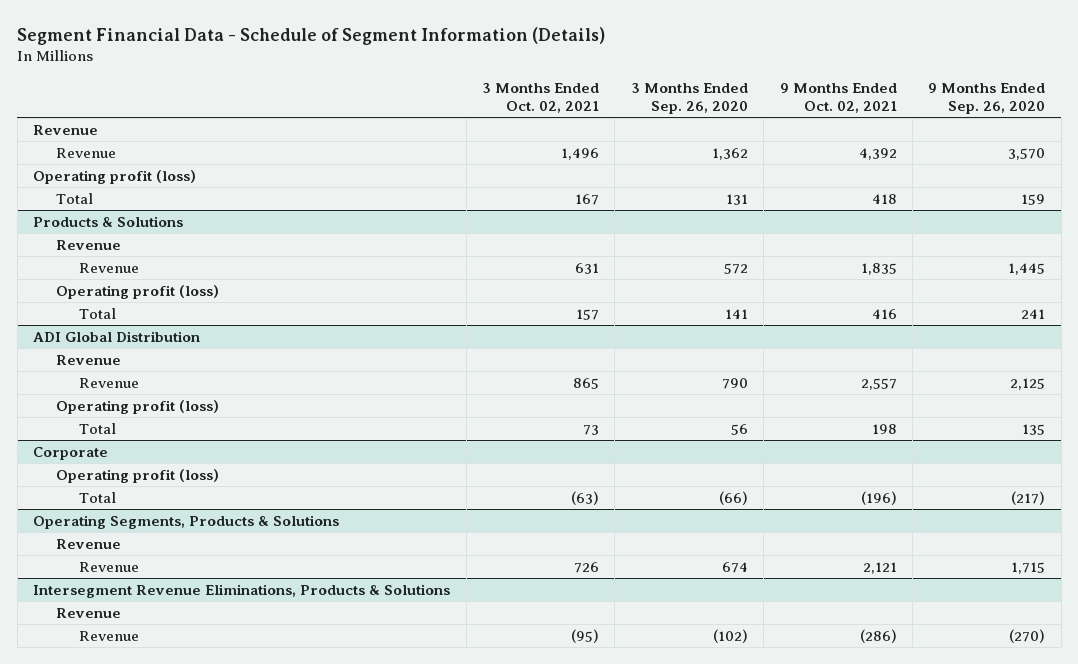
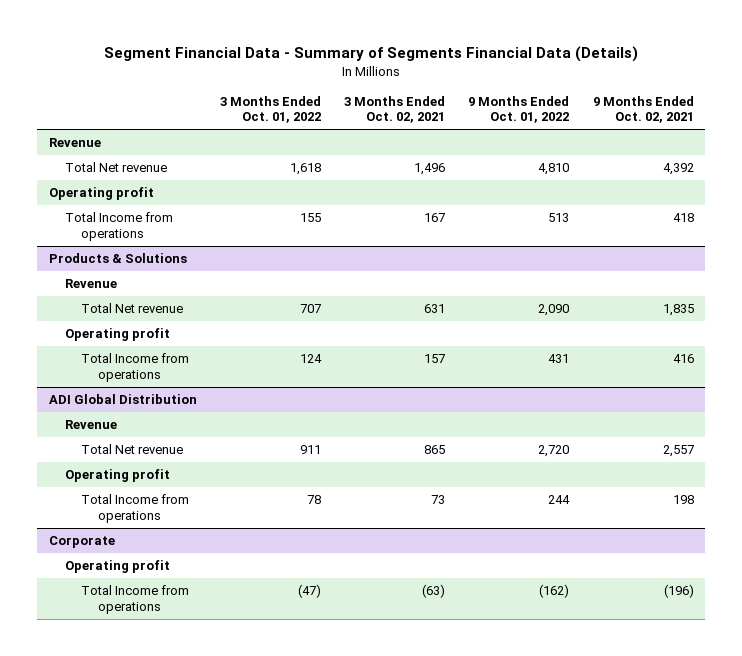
[17,26,606,45] Segment Financial Data - Schedule of Segment Information (Details) -> [104,45,639,62] Segment Financial Data - Summary of Segments Financial Data (Details)
[630,82,748,114] 3 Months Ended Sep. 26, 2020 -> none
[928,82,1046,114] 9 Months Ended Sep. 26, 2020 -> none
none -> [219,96,321,124] 3 Months Ended Oct. 01, 2022
none -> [468,96,570,124] 9 Months Ended Oct. 01, 2022
[56,147,117,158] Revenue -> [65,162,168,173] Total Net revenue
[33,169,197,184] Operating profit (loss) -> [48,187,154,201] Operating profit
[56,192,94,204] Total -> [65,212,174,241] Total Income from operations
[79,262,140,273] Revenue -> [81,303,184,314] Total Net revenue
[56,284,220,299] Operating profit (loss) -> [65,328,171,342] Operating profit
[79,307,117,319] Total -> [81,353,190,382] Total Income from operations
[79,377,140,388] Revenue -> [81,444,184,455] Total Net revenue
[56,399,220,414] Operating profit (loss) -> [65,469,171,483] Operating profit
[79,422,117,434] Total -> [81,494,190,523] Total Income from operations
[33,514,340,529] Operating Segments, Products & Solutions -> none
[56,538,122,549] Revenue -> none
[79,561,140,572] Revenue -> none
[33,583,451,598] Intersegment Revenue Eliminations, Products & Solutions -> none
[56,607,122,618] Revenue -> none
[79,630,140,641] Revenue -> none
[56,468,220,483] Operating profit (loss) -> [65,560,171,574] Operating profit
[79,491,117,503] Total -> [81,585,190,614] Total Income from operations

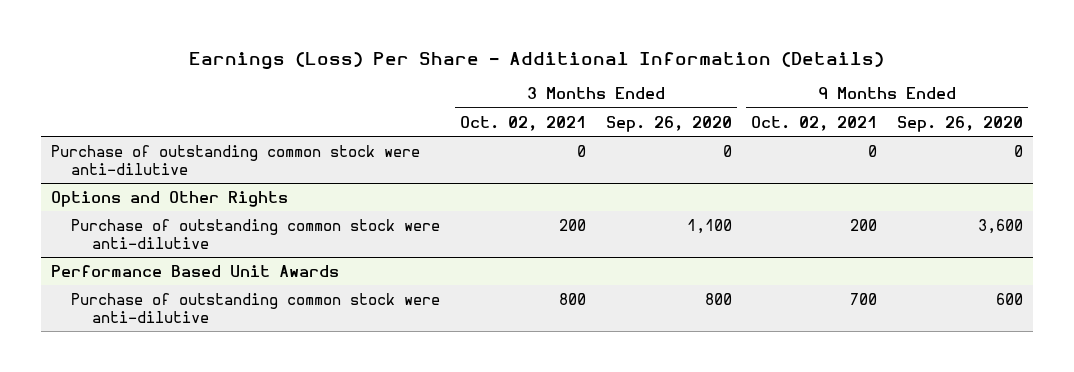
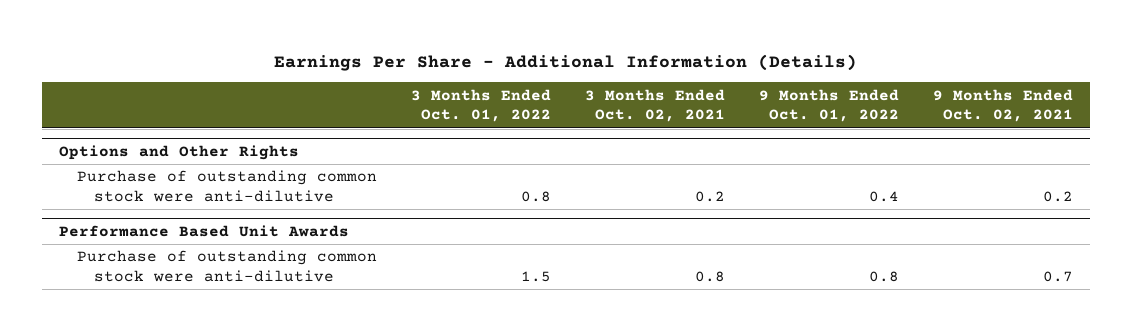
[189,51,885,70] Earnings (Loss) Per Share - Additional Information (Details) -> [274,53,858,71] Earnings Per Share - Additional Information (Details)
[605,115,732,132] Sep. 26, 2020 -> none
[896,115,1023,132] Sep. 26, 2020 -> none
none -> [410,88,551,123] 3 Months Ended Oct. 01, 2022
none -> [758,88,899,123] 9 Months Ended Oct. 01, 2022
[51,144,421,175] Purchase of outstanding common stock were anti-dilutive -> none
[559,218,587,231] 200 -> [694,190,725,202] 0.2
[850,218,878,231] 200 -> [1042,190,1073,202] 0.2
[559,292,587,305] 800 -> [694,270,725,282] 0.8
[850,292,878,305] 700 -> [1042,270,1073,282] 0.7

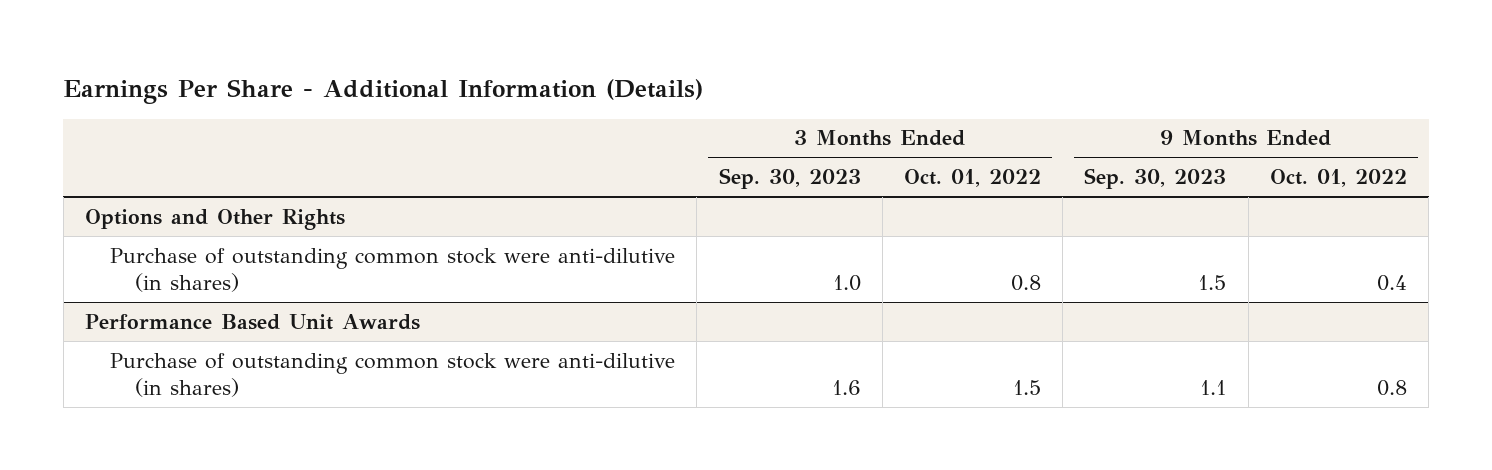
[584,88,725,123] 3 Months Ended Oct. 02, 2021 -> none
[932,88,1073,123] 9 Months Ended Oct. 02, 2021 -> none
none -> [718,168,861,190] Sep. 30, 2023
none -> [1084,168,1227,190] Sep. 30, 2023
[76,170,377,202] Purchase of outstanding common stock were anti-dilutive -> [110,247,676,292] Purchase of outstanding common stock were anti-dilutive (in shares)
[76,250,377,282] Purchase of outstanding common stock were anti-dilutive -> [110,352,676,397] Purchase of outstanding common stock were anti-dilutive (in shares)

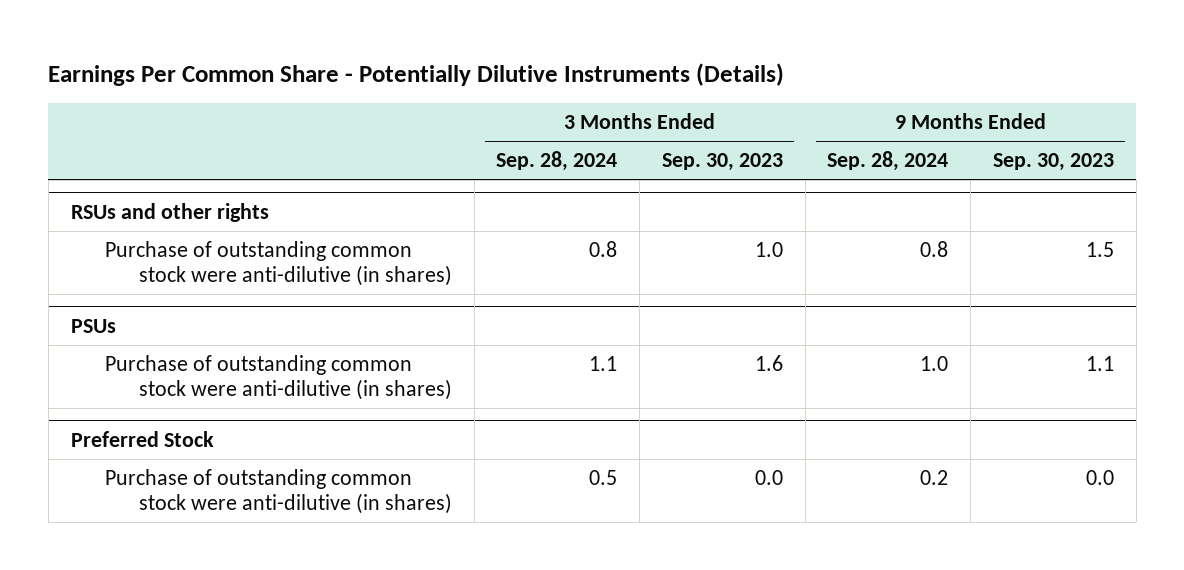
[63,78,704,104] Earnings Per Share - Additional Information (Details) -> [48,62,785,86] Earnings Per Common Share - Potentially Dilutive Instruments (Details)
[904,169,1042,188] Oct. 01, 2022 -> none
[1269,169,1407,188] Oct. 01, 2022 -> none
none -> [496,151,618,172] Sep. 28, 2024
none -> [827,151,949,172] Sep. 28, 2024
[85,208,346,230] Options and Other Rights -> [70,202,269,222] RSUs and other rights
[85,313,421,330] Performance Based Unit Awards -> [70,318,116,333] PSUs
none -> [70,430,214,447] Preferred Stock
none -> [104,469,452,515] Purchase of outstanding common stock were anti-dilutive (in shares)

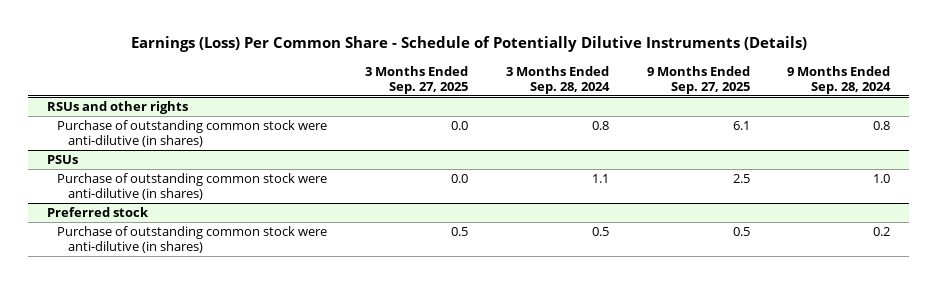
[48,62,785,86] Earnings Per Common Share - Potentially Dilutive Instruments (Details) -> [130,36,807,53] Earnings (Loss) Per Common Share - Schedule of Potentially Dilutive Instruments (Details)
[661,153,783,172] Sep. 30, 2023 -> none
[992,153,1114,172] Sep. 30, 2023 -> none
none -> [365,65,469,94] 3 Months Ended Sep. 27, 2025
none -> [646,65,750,94] 9 Months Ended Sep. 27, 2025
[70,430,214,447] Preferred Stock -> [47,207,150,218] Preferred stock

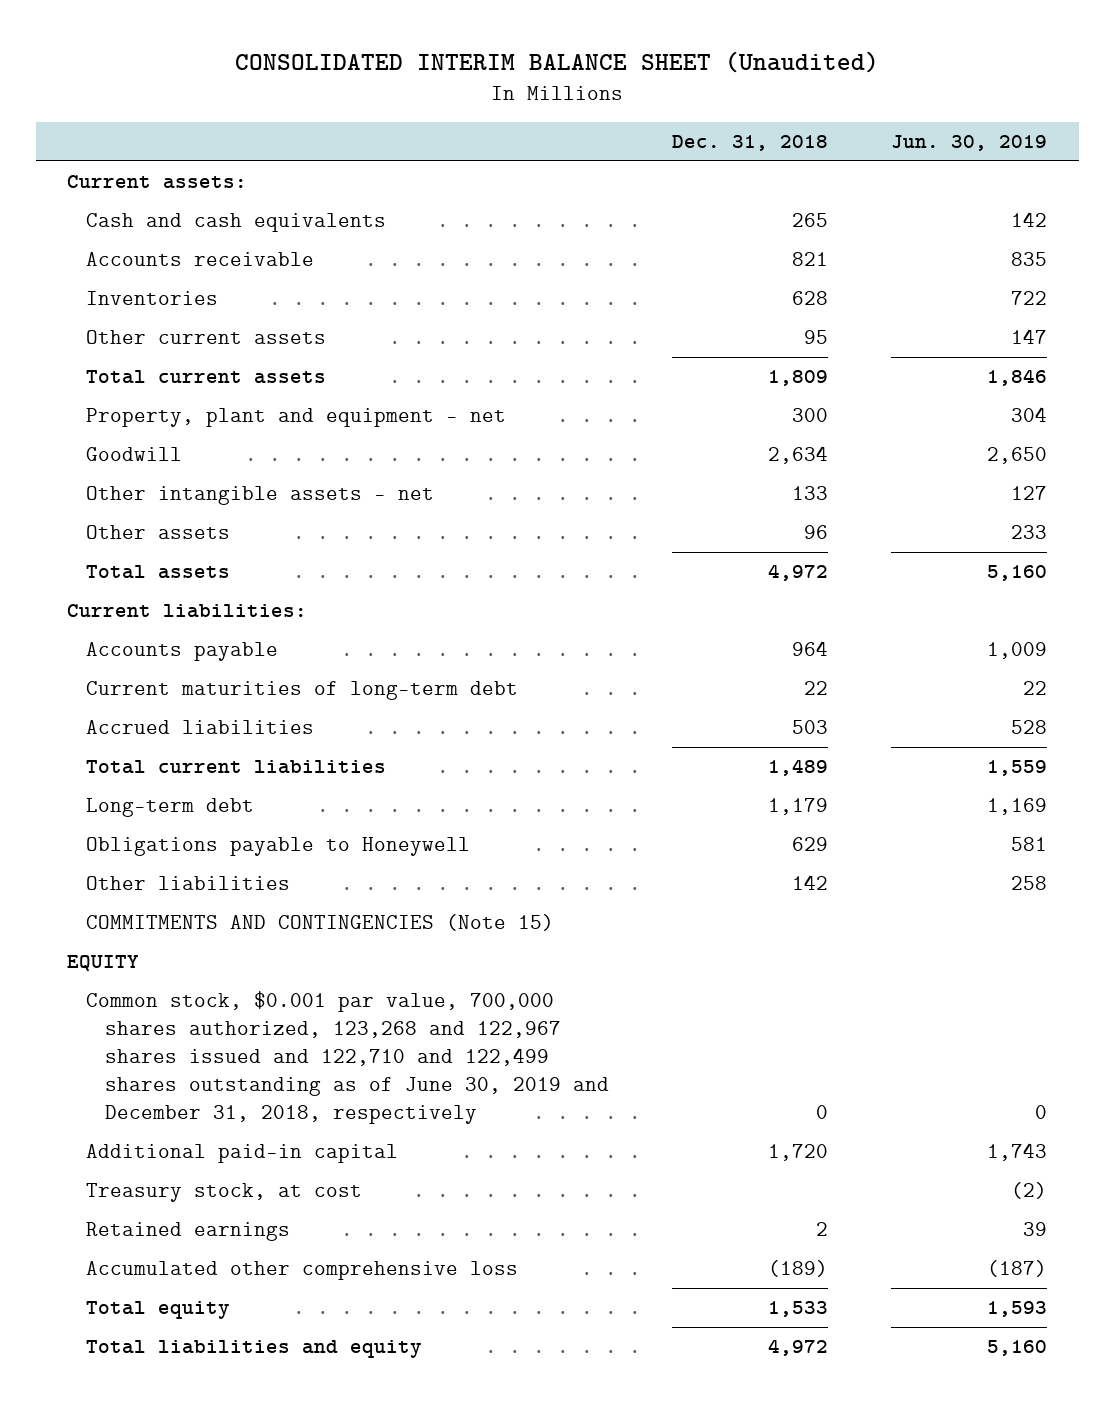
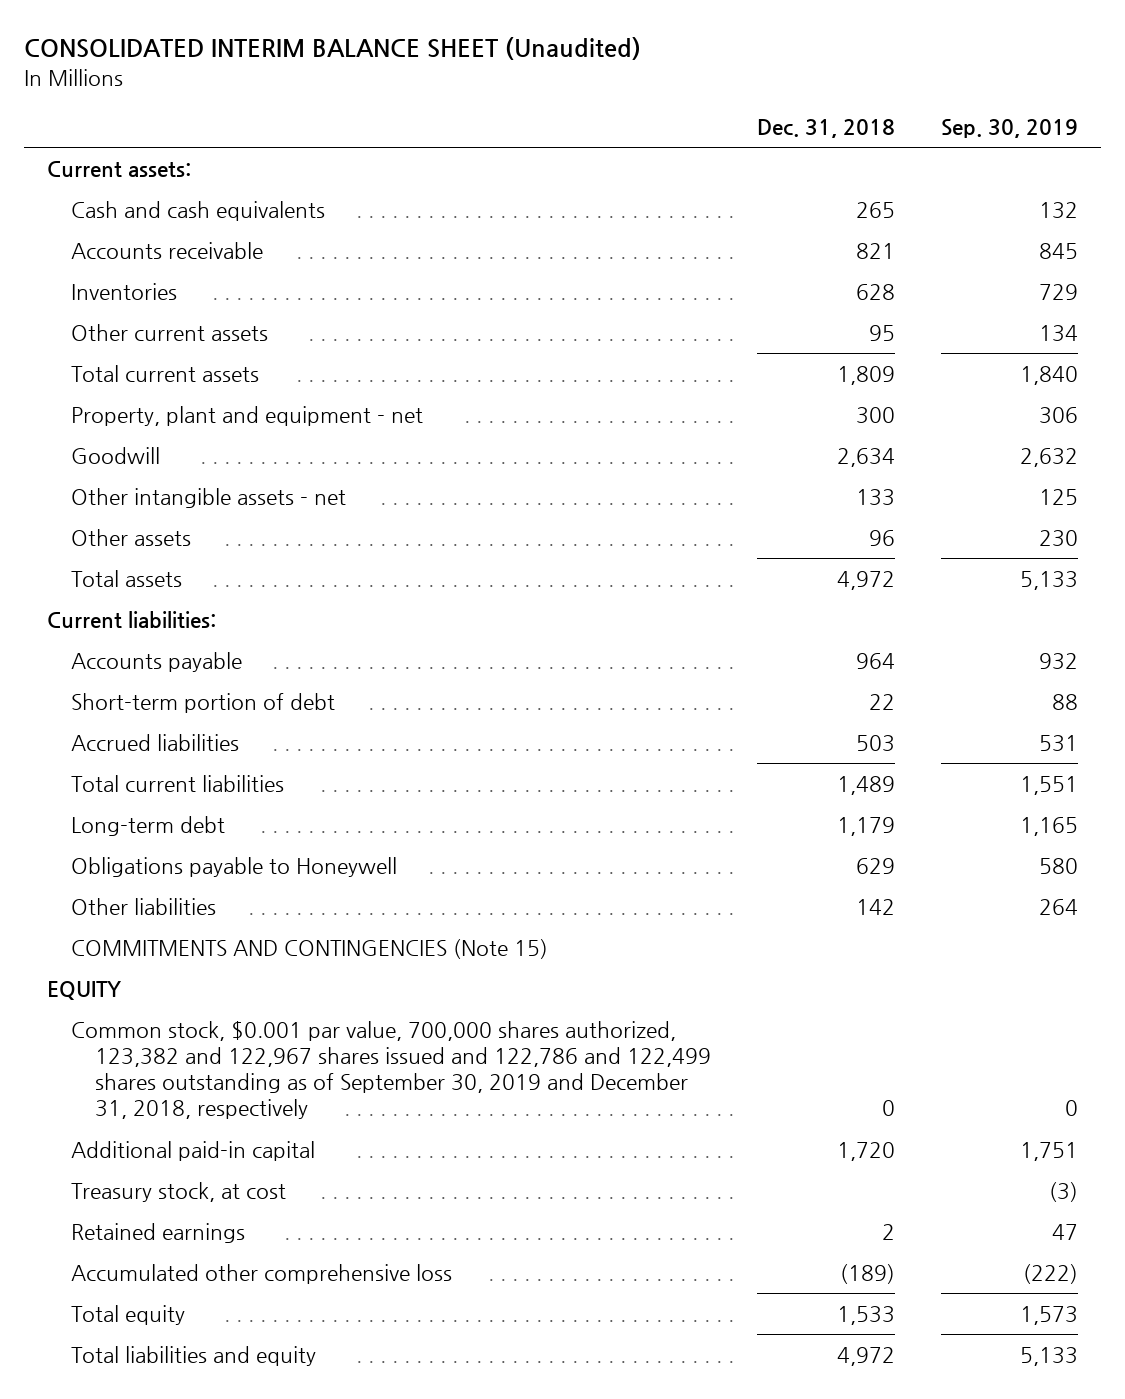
[891,134,1048,151] Jun. 30, 2019 -> none
none -> [941,118,1079,138] Sep. 30, 2019
[86,681,519,701] Current maturities of long-term debt -> [70,692,335,713] Short-term portion of debt
[86,991,610,1125] Common stock, $0.001 par value, 700,000 shares authorized, 123,268 and 122,967 shares issued and 122,710 and 122,499 shares outstanding as of June 30, 2019 and December 31, 2018, respectively -> [70,1020,711,1120] Common stock, $0.001 par value, 700,000 shares authorized, 123,382 and 122,967 shares issued and 122,786 and 122,499 shares outstanding as of September 30, 2019 and December 31, 2018, respectively

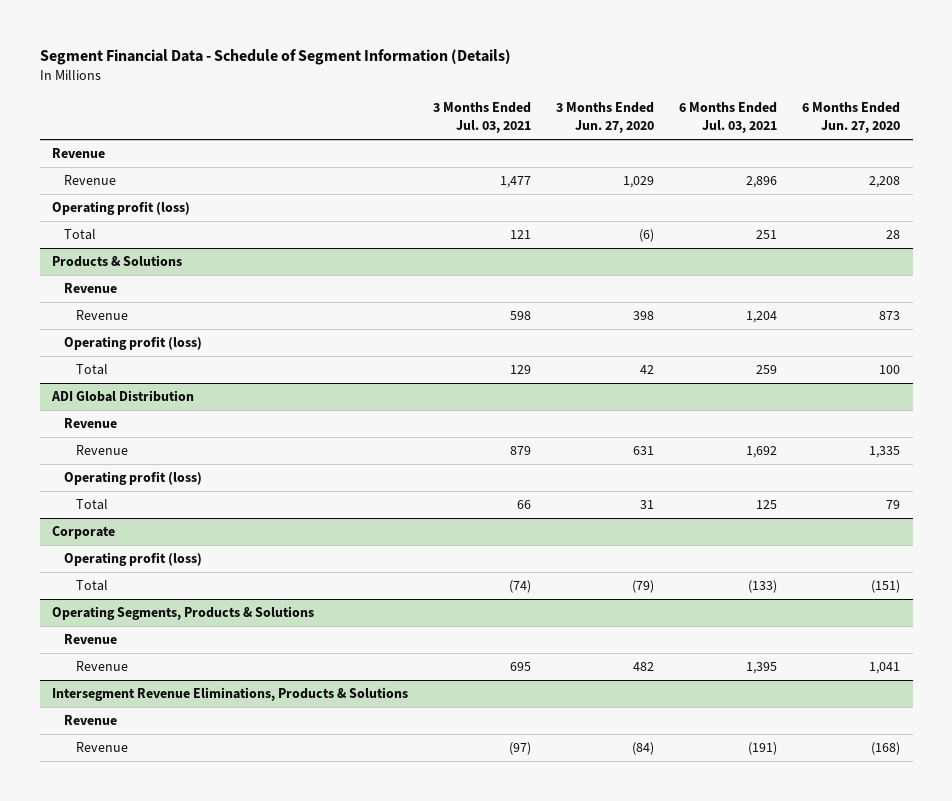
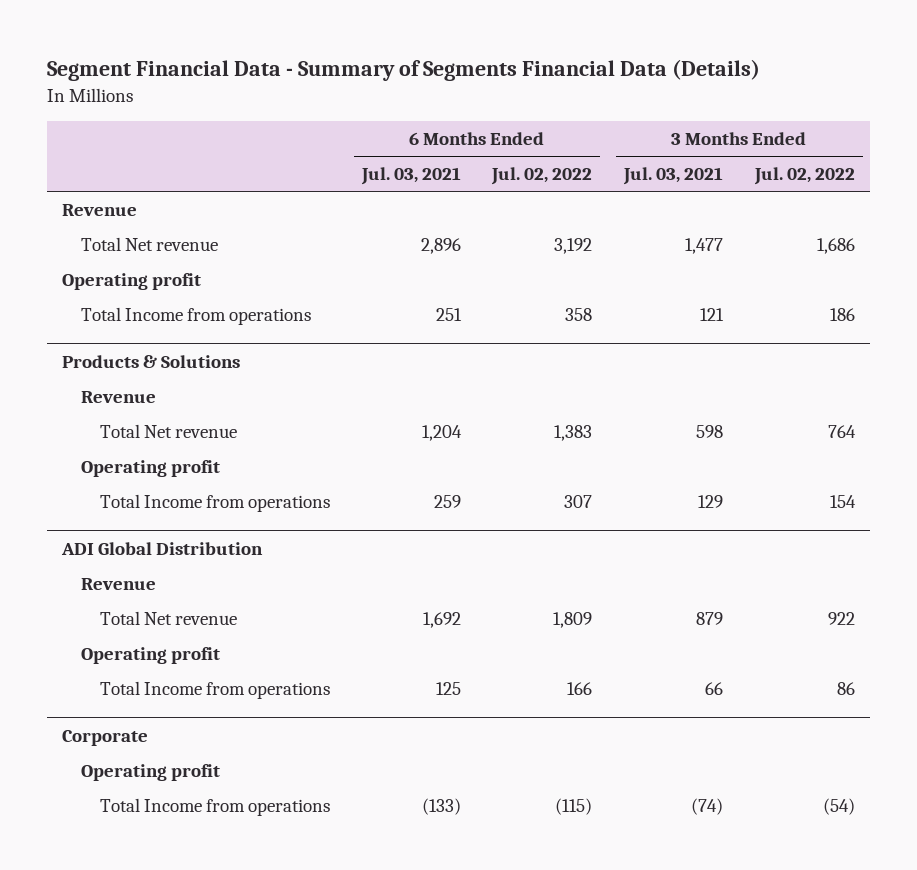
[39,49,511,66] Segment Financial Data - Schedule of Segment Information (Details) -> [46,59,760,82] Segment Financial Data - Summary of Segments Financial Data (Details)
[556,102,655,133] 3 Months Ended Jun. 27, 2020 -> none
[802,102,901,133] 6 Months Ended Jun. 27, 2020 -> none
none -> [491,167,593,186] Jul. 02, 2022
none -> [753,167,855,186] Jul. 02, 2022
[64,175,117,186] Revenue -> [81,237,219,252] Total Net revenue
[52,201,191,216] Operating profit (loss) -> [62,273,202,291] Operating profit
[64,229,97,241] Total -> [81,307,312,326] Total Income from operations
[76,310,129,321] Revenue -> [99,424,237,439] Total Net revenue
[64,336,203,351] Operating profit (loss) -> [81,460,221,478] Operating profit
[76,364,109,376] Total -> [99,494,330,513] Total Income from operations
[76,445,129,456] Revenue -> [99,611,237,626] Total Net revenue
[64,471,203,486] Operating profit (loss) -> [81,647,221,665] Operating profit
[76,499,109,511] Total -> [99,681,330,700] Total Income from operations
[52,606,315,621] Operating Segments, Products & Solutions -> none
[64,634,118,645] Revenue -> none
[76,661,129,672] Revenue -> none
[52,687,409,702] Intersegment Revenue Eliminations, Products & Solutions -> none
[64,715,118,726] Revenue -> none
[76,742,129,753] Revenue -> none
[64,552,203,567] Operating profit (loss) -> [81,764,221,782] Operating profit
[76,580,109,592] Total -> [99,798,330,817] Total Income from operations

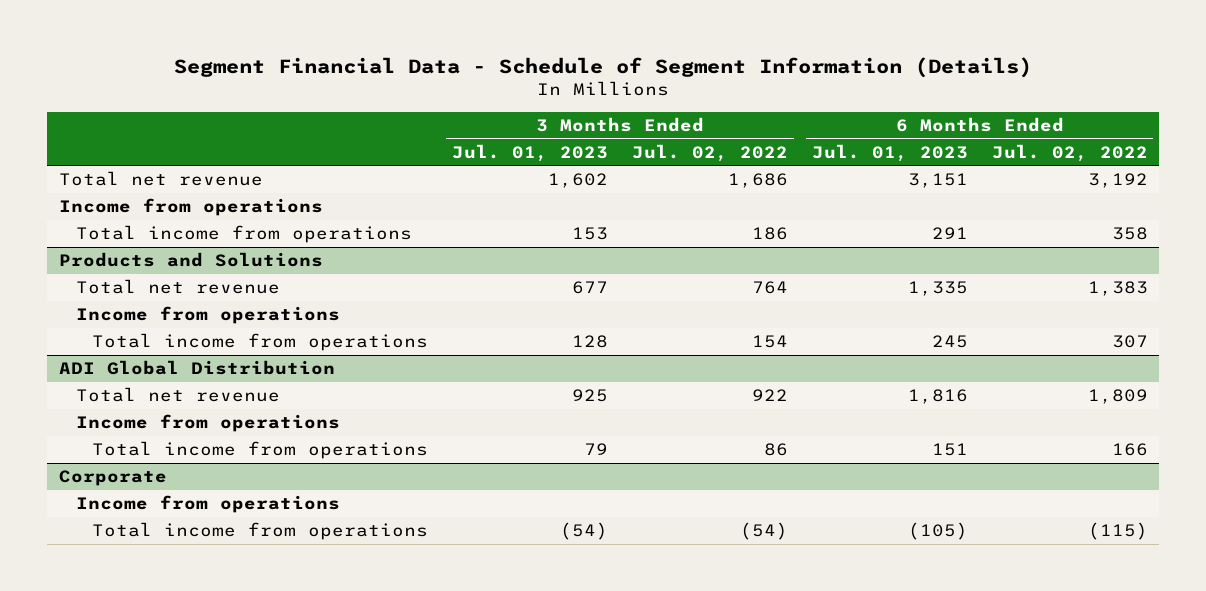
[46,59,760,82] Segment Financial Data - Summary of Segments Financial Data (Details) -> [174,56,1033,78] Segment Financial Data - Schedule of Segment Information (Details)
[360,167,461,186] Jul. 03, 2021 -> none
[622,167,723,186] Jul. 03, 2021 -> none
none -> [452,143,609,162] Jul. 01, 2023
none -> [811,143,968,162] Jul. 01, 2023
[62,204,138,217] Revenue -> none
[81,391,157,404] Revenue -> none
[81,237,219,252] Total Net revenue -> [58,171,263,187] Total net revenue
[62,273,202,291] Operating profit -> [58,198,323,217] Income from operations
[81,307,312,326] Total Income from operations -> [75,225,412,244] Total income from operations
[62,355,241,369] Products & Solutions -> [58,252,323,268] Products and Solutions
[99,424,237,439] Total Net revenue -> [75,279,280,295] Total net revenue
[81,460,221,478] Operating profit -> [75,306,340,325] Income from operations
[99,494,330,513] Total Income from operations -> [92,333,429,352] Total income from operations
[81,578,157,591] Revenue -> none
[99,611,237,626] Total Net revenue -> [75,387,280,403] Total net revenue
[81,647,221,665] Operating profit -> [75,414,340,433] Income from operations
[99,681,330,700] Total Income from operations -> [92,441,429,460] Total income from operations
[81,764,221,782] Operating profit -> [75,495,340,514] Income from operations
[99,798,330,817] Total Income from operations -> [92,522,429,541] Total income from operations

